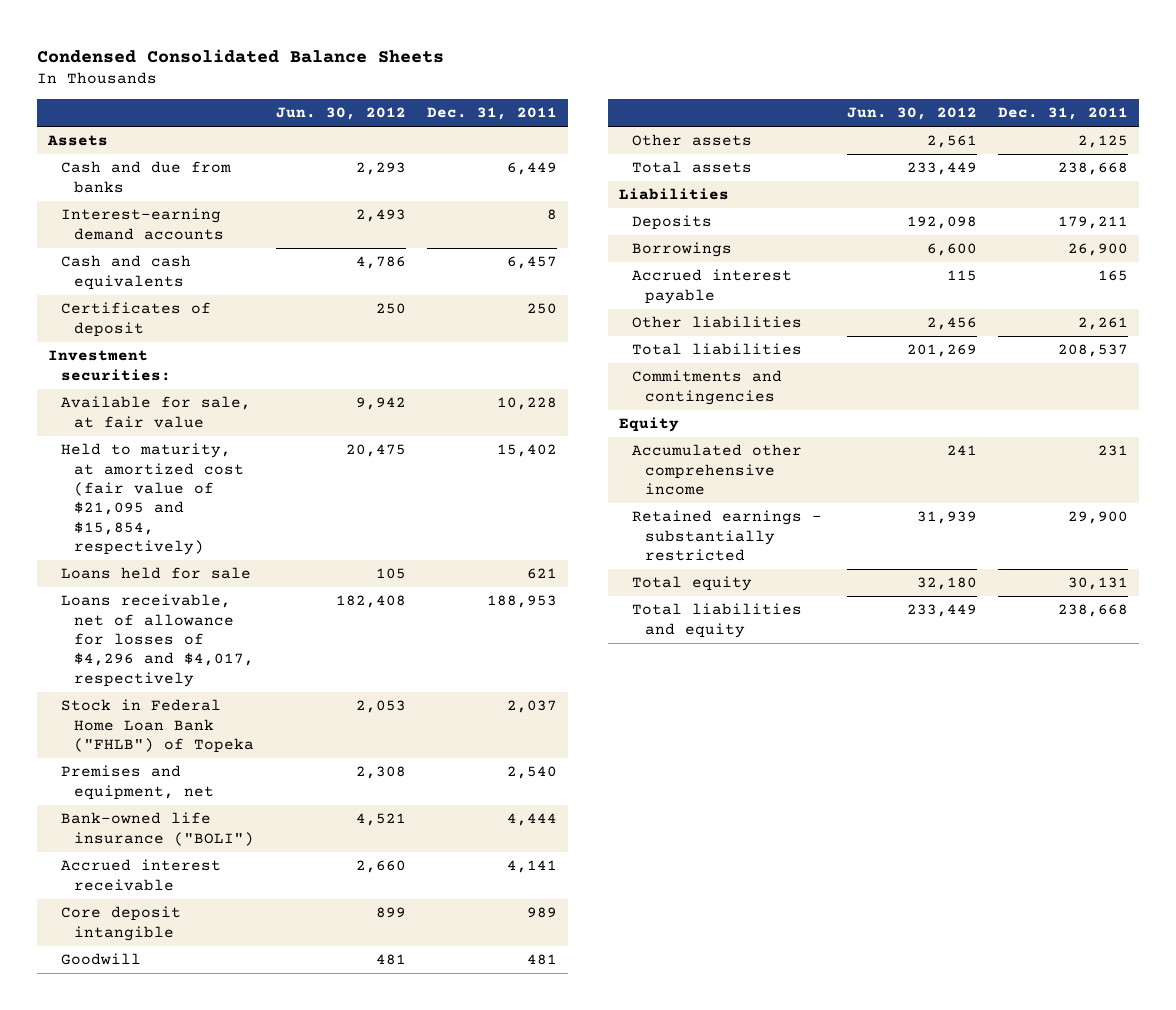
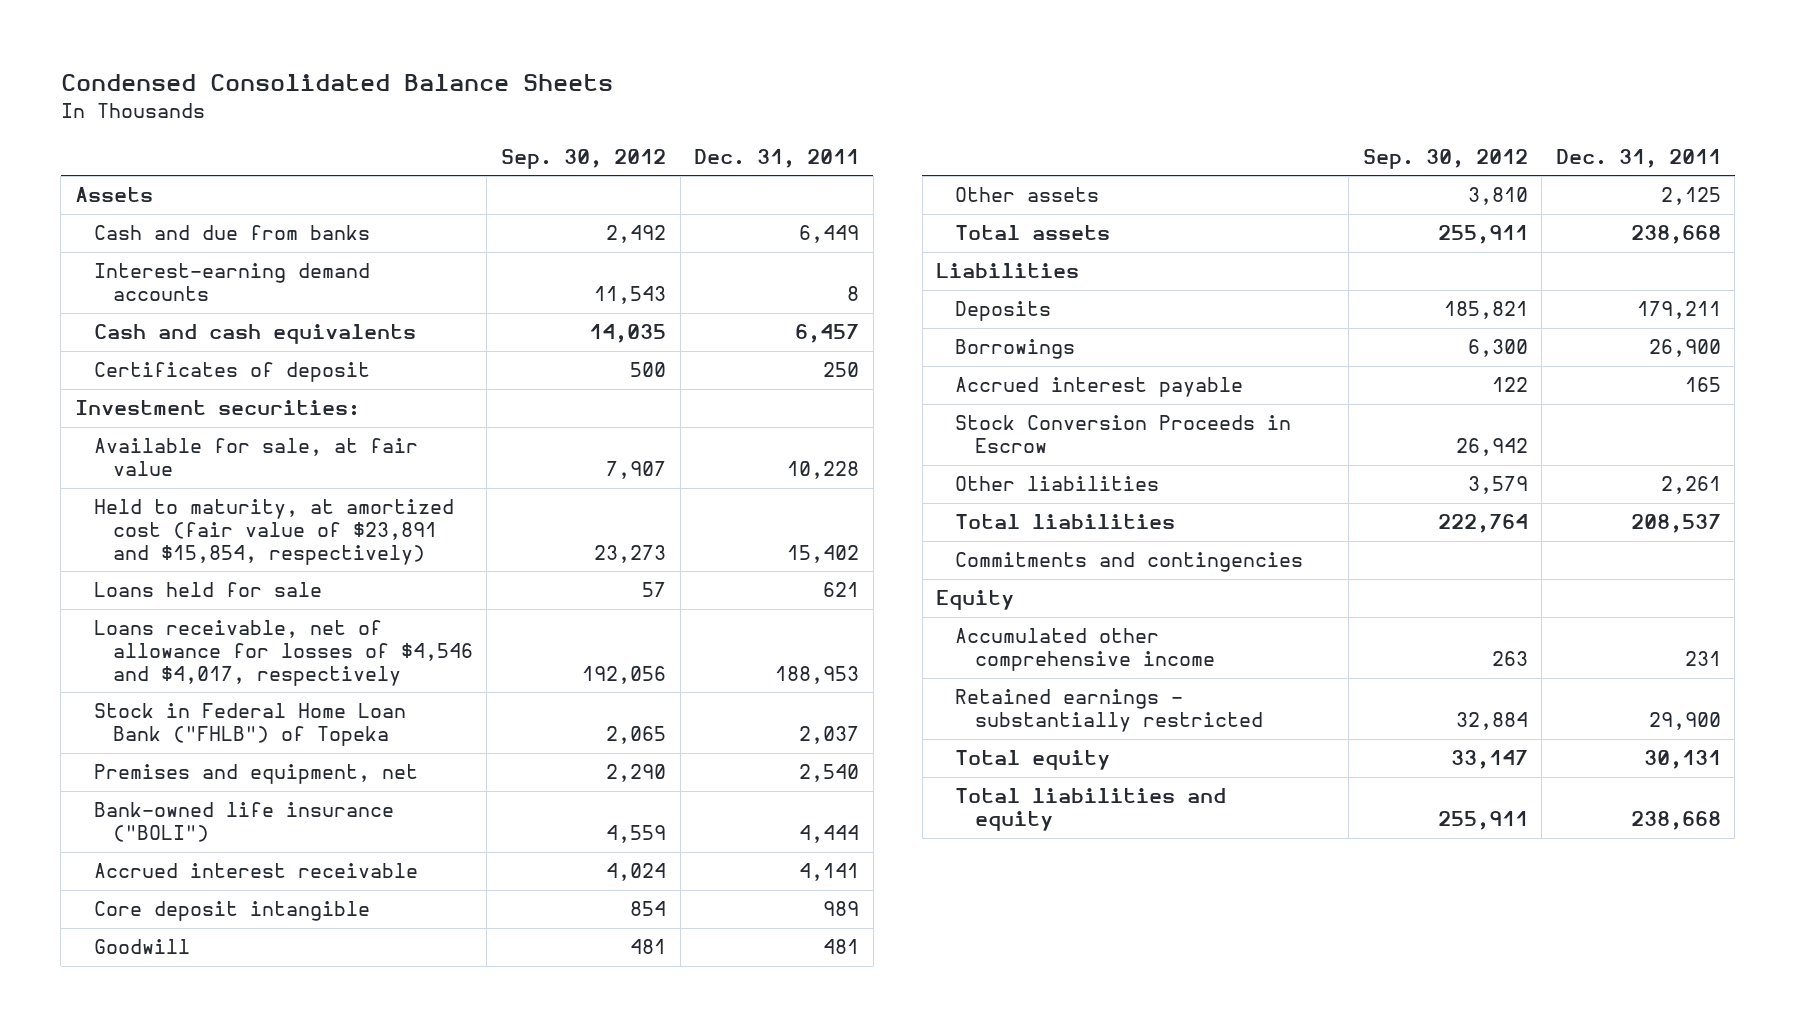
[275,107,406,121] Jun. 30, 2012 -> none
none -> [501,148,667,169] Sep. 30, 2012
[60,443,245,555] Held to maturity, at amortized cost (fair value of $21,095 and $15,854, respectively) -> [93,499,454,565] Held to maturity, at amortized cost (fair value of $23,891 and $15,854, respectively)
[60,594,255,687] Loans receivable, net of allowance for losses of $4,296 and $4,017, respectively -> [93,620,473,686] Loans receivable, net of allowance for losses of $4,546 and $4,017, respectively
none -> [955,415,1292,454] Stock Conversion Proceeds in Escrow

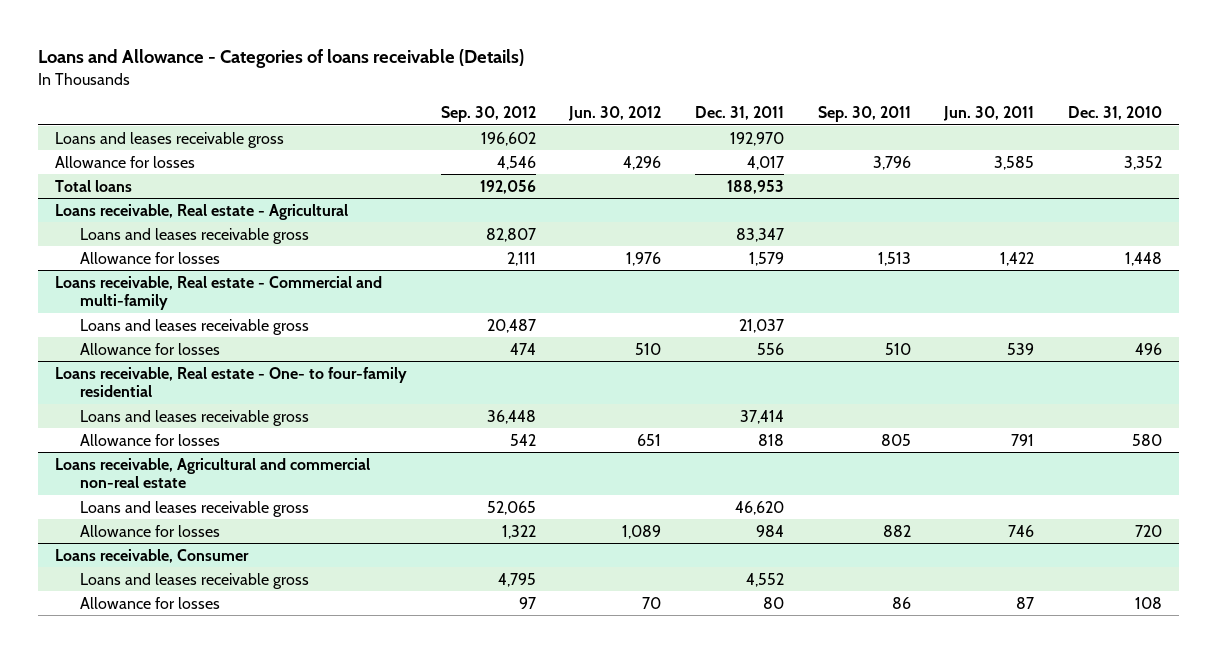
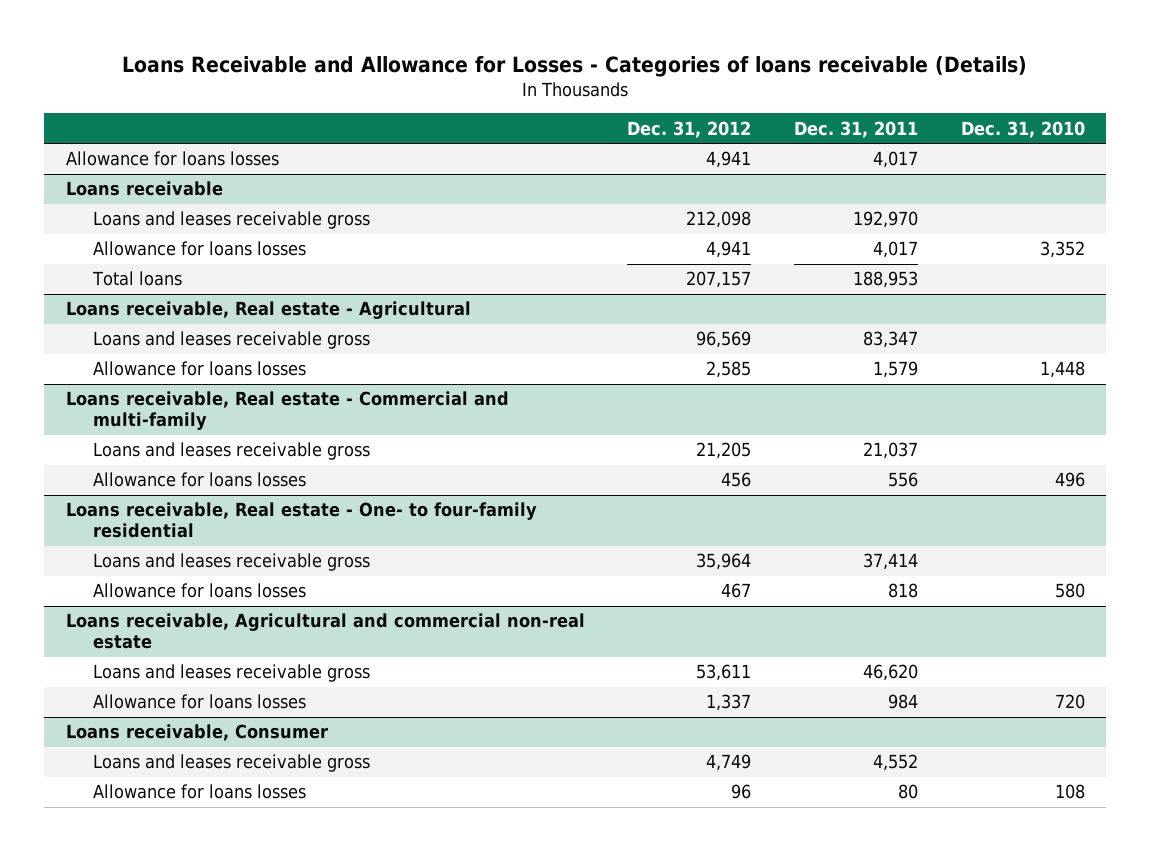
[38,49,525,69] Loans and Allowance - Categories of loans receivable (Details) -> [122,55,1028,77] Loans Receivable and Allowance for Losses - Categories of loans receivable (Details)
[440,106,536,123] Sep. 30, 2012 -> none
[568,106,662,122] Jun. 30, 2012 -> none
[817,106,911,123] Sep. 30, 2011 -> none
[943,106,1035,122] Jun. 30, 2011 -> none
none -> [627,120,752,138] Dec. 31, 2012
none -> [65,151,279,167] Allowance for loans losses
none -> [65,181,223,197] Loans receivable
[55,155,196,168] Allowance for losses -> [93,241,307,257] Allowance for loans losses
[80,251,221,264] Allowance for losses -> [93,361,307,377] Allowance for loans losses
[80,342,221,355] Allowance for losses -> [93,472,307,488] Allowance for loans losses
[80,433,221,446] Allowance for losses -> [93,583,307,599] Allowance for loans losses
[80,524,221,537] Allowance for losses -> [93,694,307,710] Allowance for loans losses
[80,596,221,609] Allowance for losses -> [93,784,307,800] Allowance for loans losses

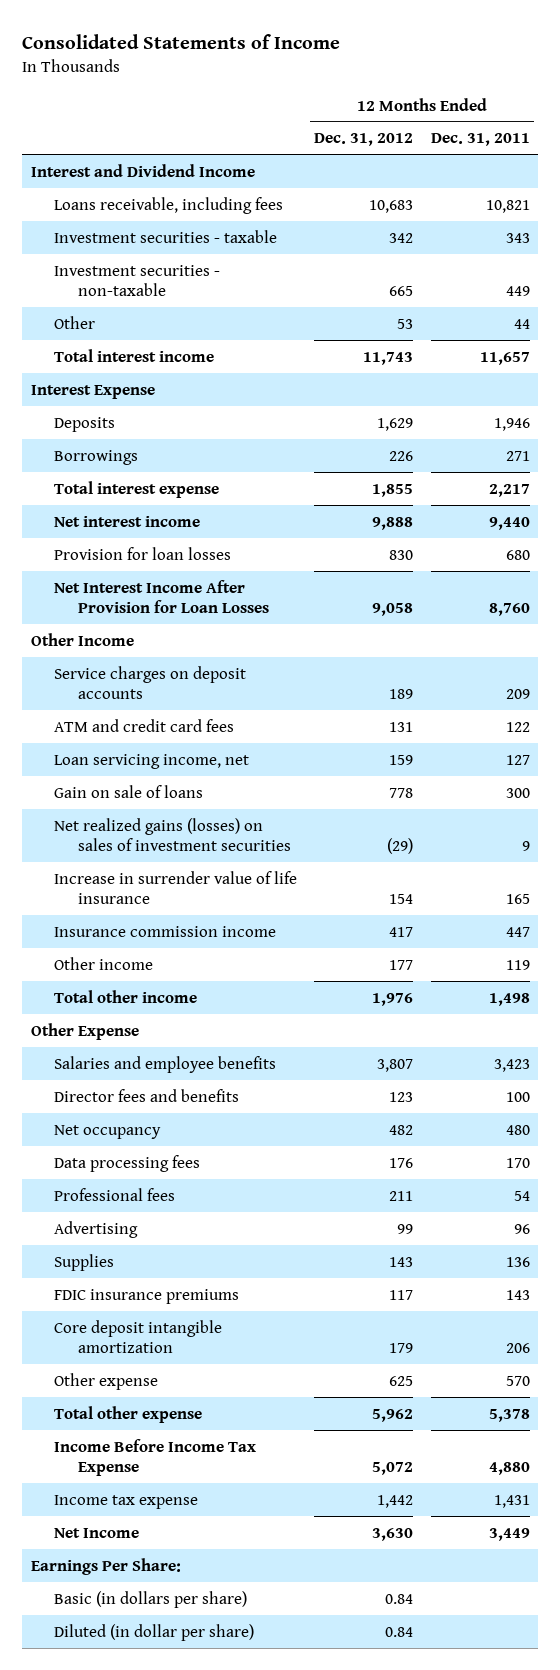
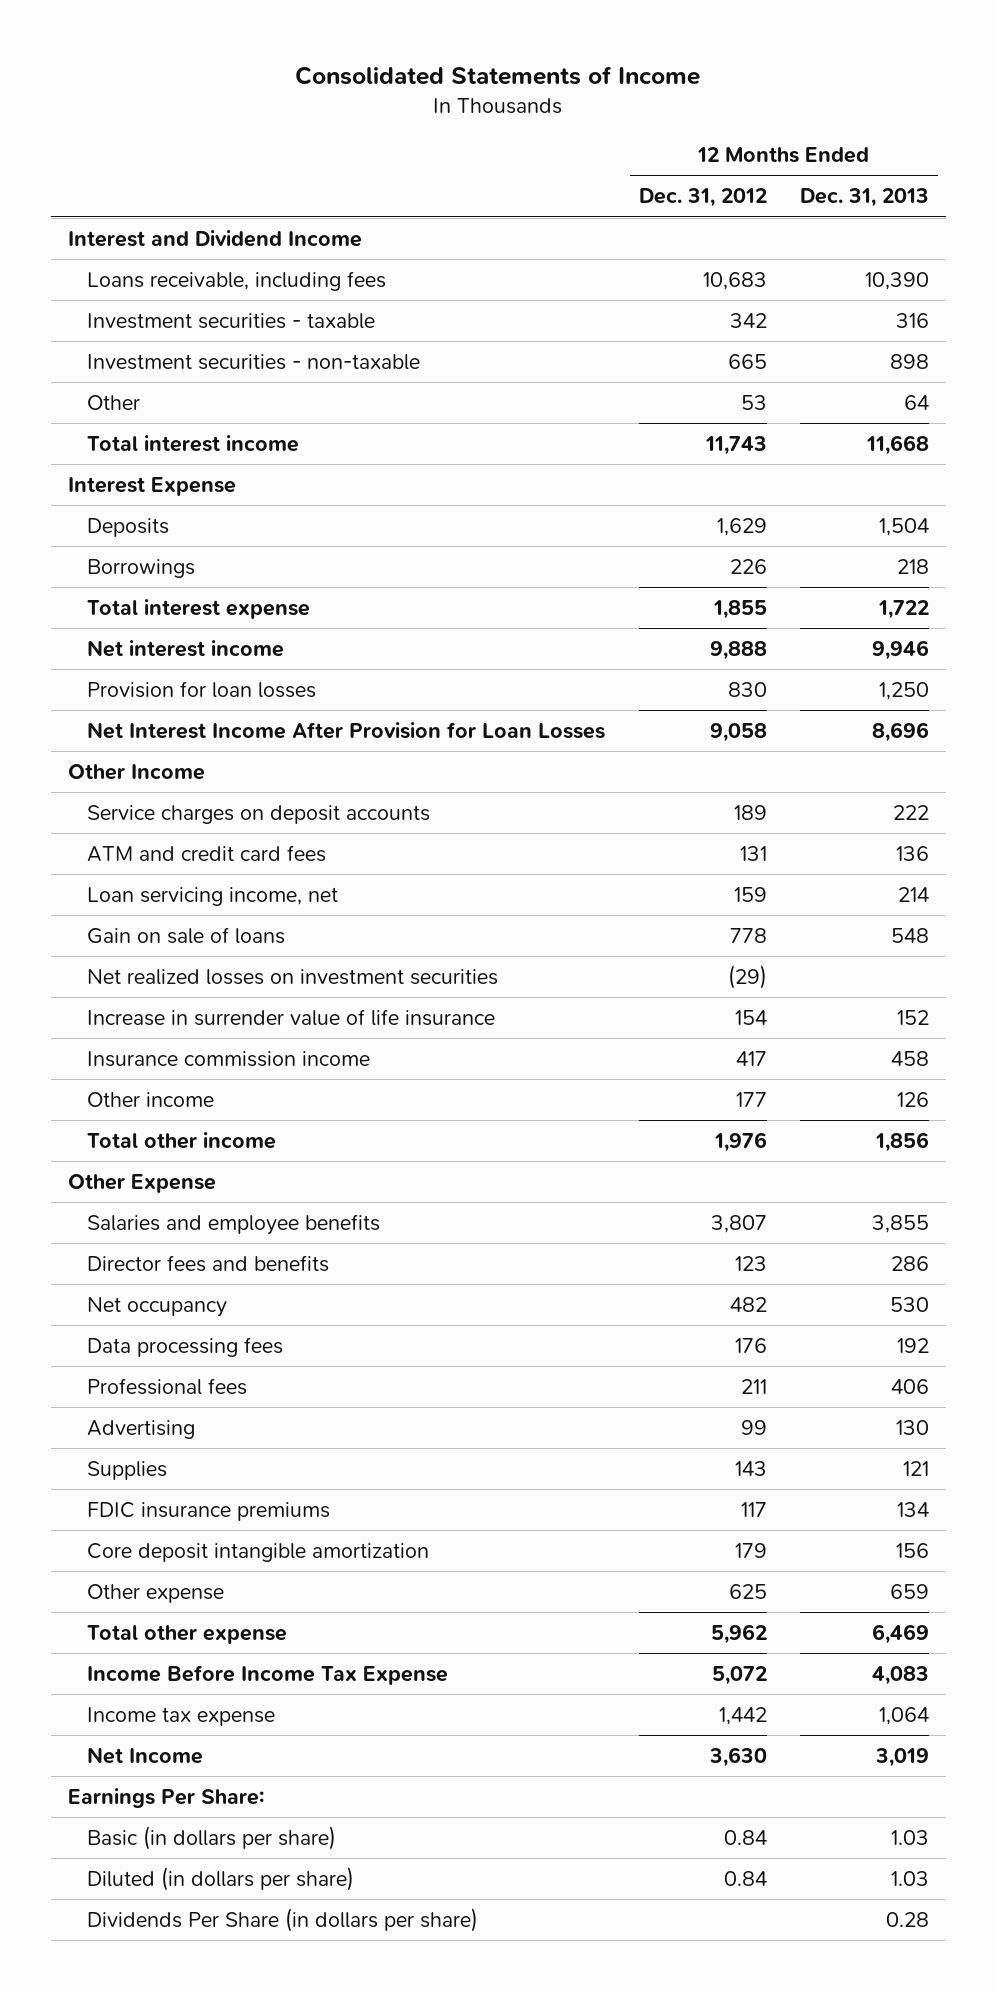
[430,133,530,147] Dec. 31, 2011 -> none
none -> [800,188,930,208] Dec. 31, 2013
[54,817,291,851] Net realized gains (losses) on sales of investment securities -> [86,968,498,985] Net realized losses on investment securities
[54,1623,255,1641] Diluted (in dollar per share) -> [86,1866,354,1891] Diluted (in dollars per share)
none -> [86,1907,478,1932] Dividends Per Share (in dollars per share)

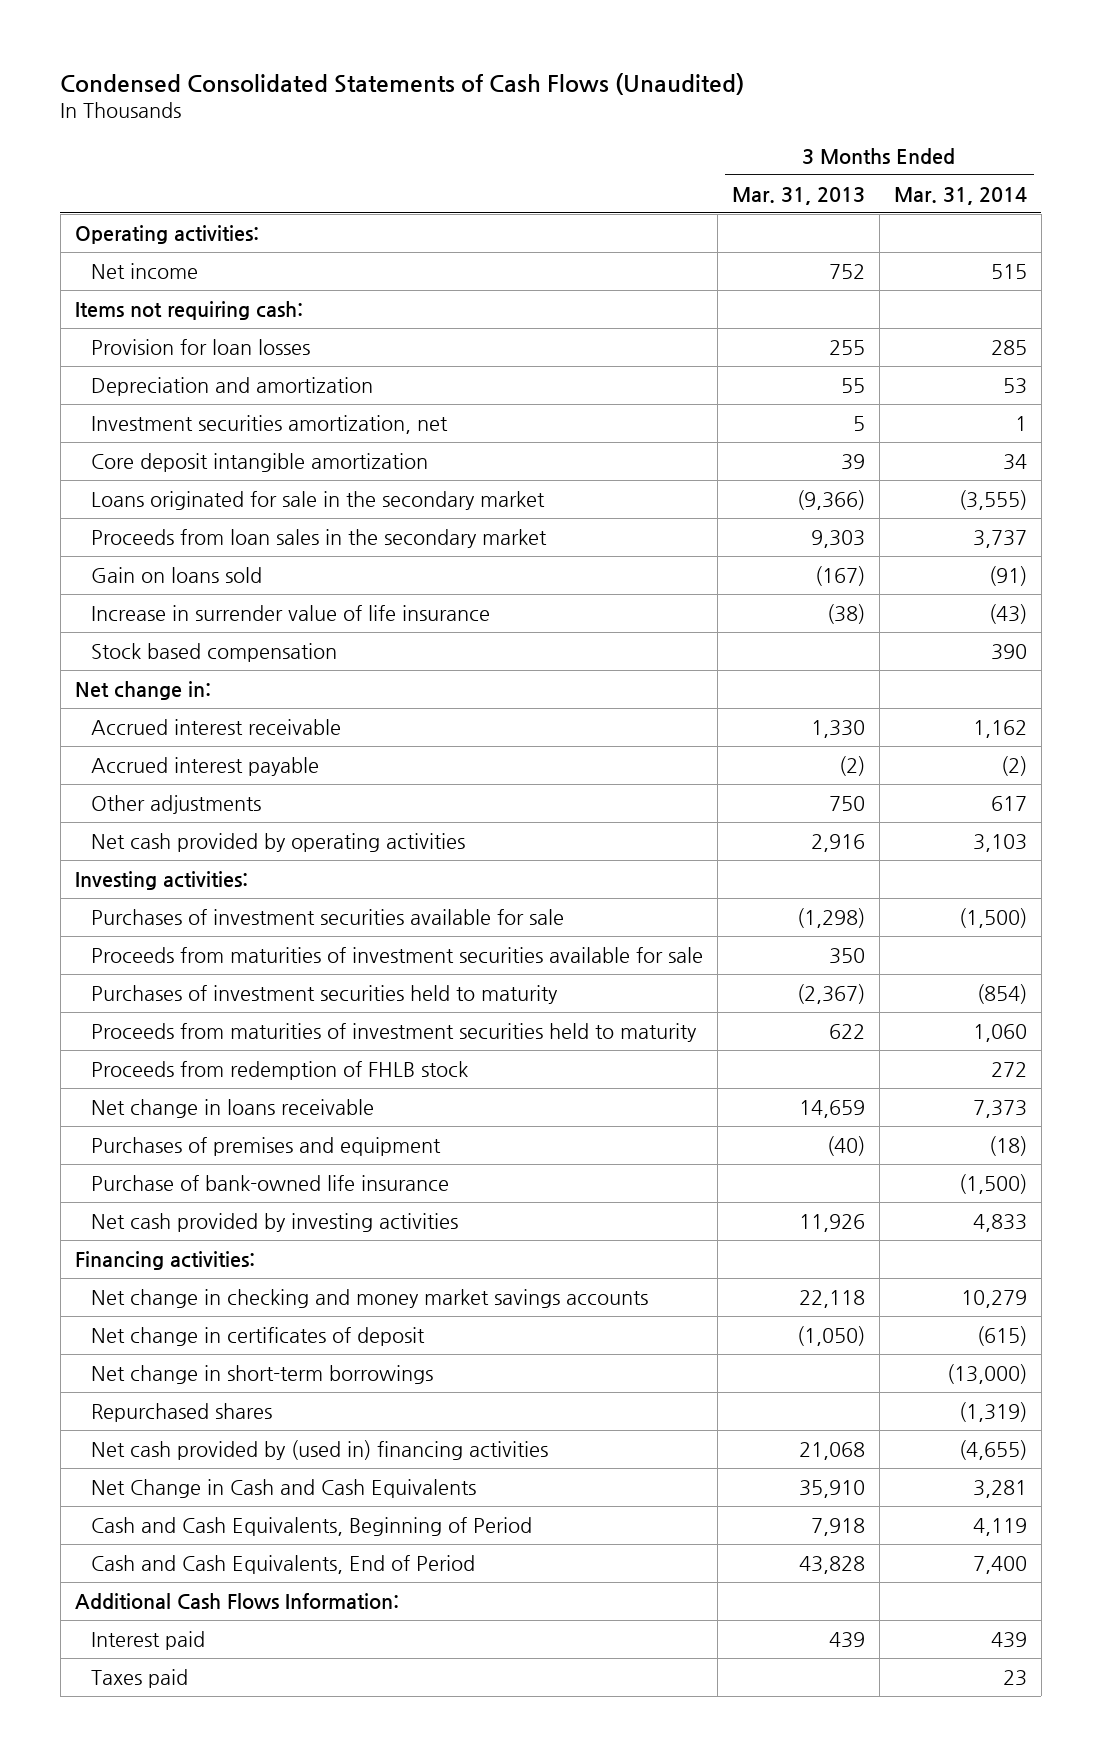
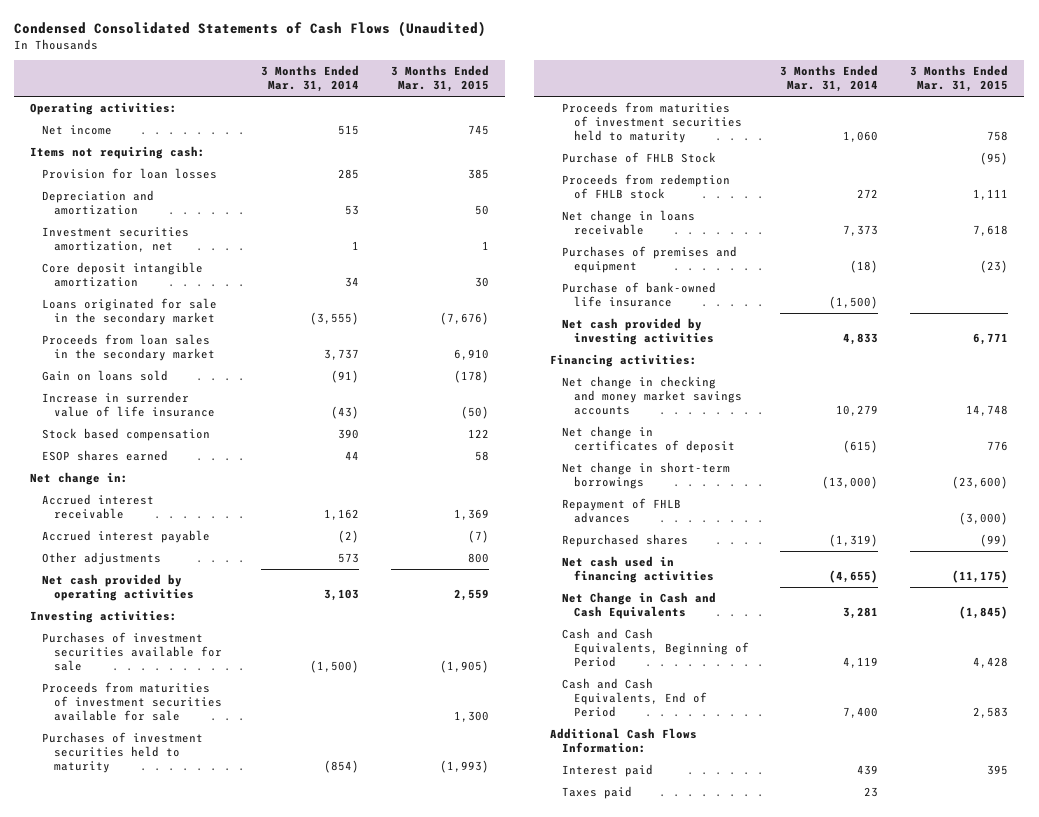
[731,186,865,205] Mar. 31, 2013 -> none
none -> [390,65,489,93] 3 Months Ended Mar. 31, 2015
none -> [42,450,169,462] ESOP shares earned
[990,795,1027,811] 617 -> [337,553,359,564] 573
none -> [561,152,716,164] Purchase of FHLB Stock
none -> [561,498,681,524] Repayment of FHLB advances
[90,1439,548,1460] Net cash provided by (used in) financing activities -> [561,556,714,584] Net cash used in financing activities

